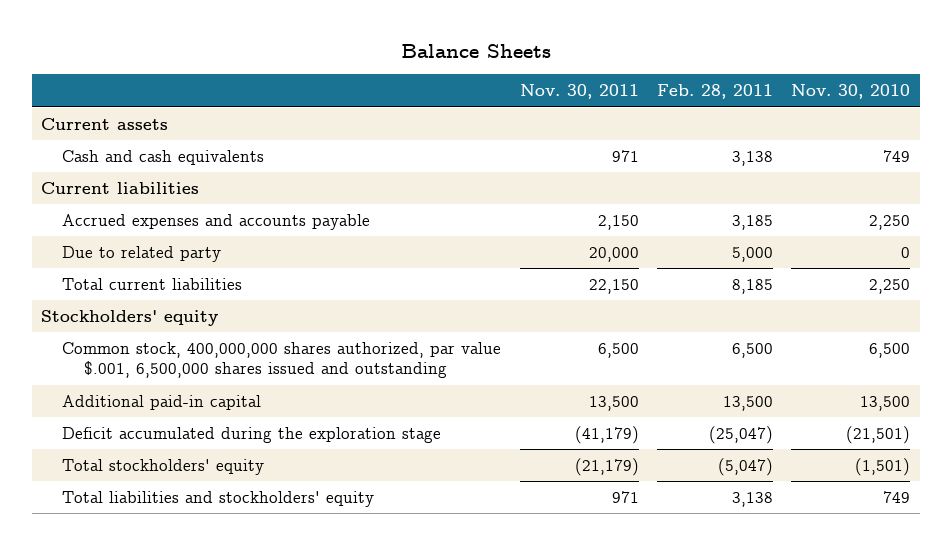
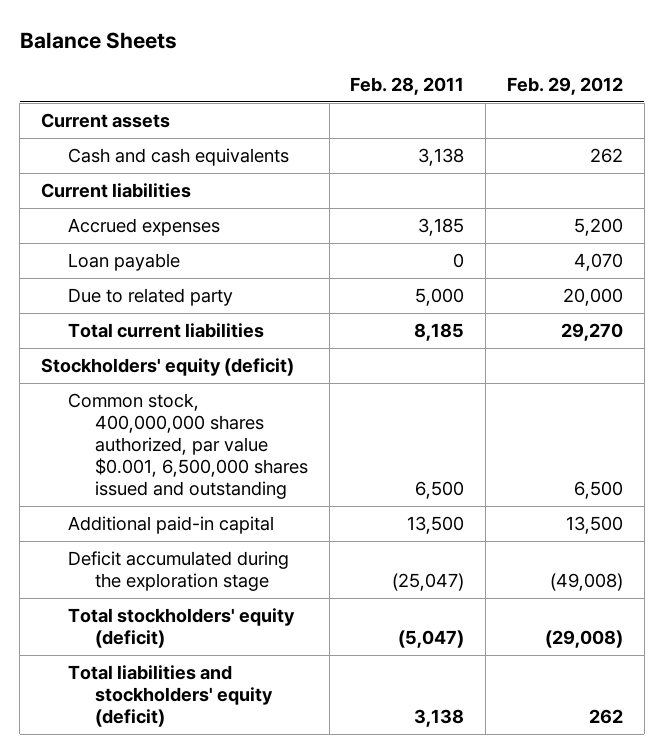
[519,84,639,100] Nov. 30, 2011 -> none
[791,84,911,100] Nov. 30, 2010 -> none
none -> [506,76,623,95] Feb. 29, 2012
[62,213,371,230] Accrued expenses and accounts payable -> [67,217,220,236] Accrued expenses
none -> [67,252,180,271] Loan payable
[40,309,218,326] Stockholders' equity -> [40,357,294,376] Stockholders' equity (deficit)
[62,341,502,379] Common stock, 400,000,000 shares authorized, par value $.001, 6,500,000 shares issued and outstanding -> [67,392,308,500] Common stock, 400,000,000 shares authorized, par value $0.001, 6,500,000 shares issued and outstanding
[62,458,265,475] Total stockholders' equity -> [67,607,295,649] Total stockholders' equity (deficit)
[62,490,375,507] Total liabilities and stockholders' equity -> [67,664,273,728] Total liabilities and stockholders' equity (deficit)

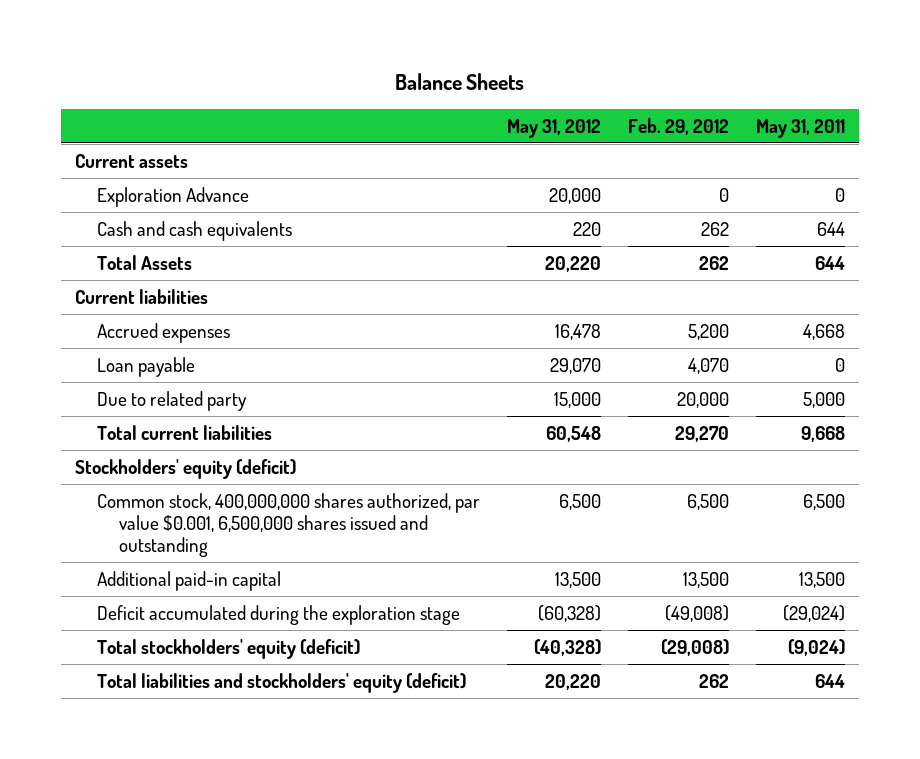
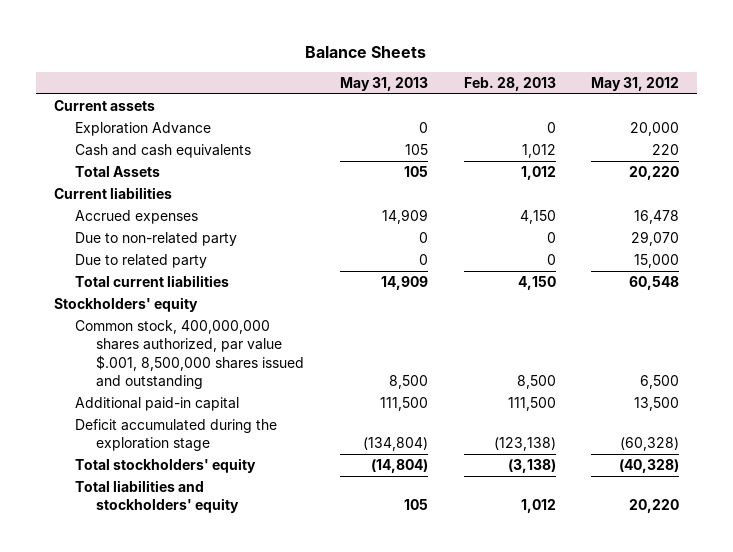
[628,117,730,135] Feb. 29, 2012 -> none
[756,118,846,138] May 31, 2011 -> none
none -> [339,76,428,91] May 31, 2013
none -> [463,76,556,91] Feb. 28, 2013
[96,356,195,377] Loan payable -> [74,232,237,247] Due to non-related party
[74,458,296,479] Stockholders' equity (deficit) -> [53,297,198,313] Stockholders' equity
[96,492,480,557] Common stock, 400,000,000 shares authorized, par value $0.001, 6,500,000 shares issued and outstanding -> [74,320,304,389] Common stock, 400,000,000 shares authorized, par value $.001, 8,500,000 shares issued and outstanding
[96,638,360,659] Total stockholders' equity (deficit) -> [74,458,256,474] Total stockholders' equity
[96,672,466,693] Total liabilities and stockholders' equity (deficit) -> [74,480,239,514] Total liabilities and stockholders' equity

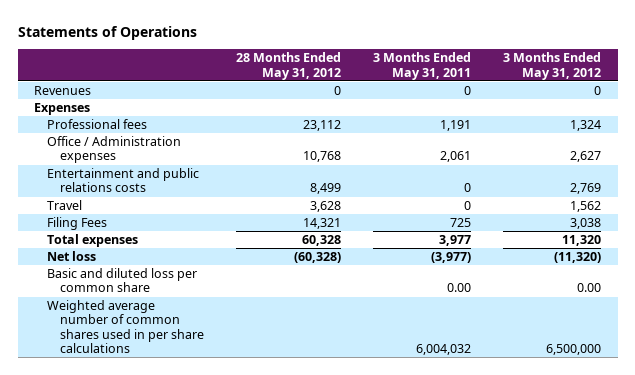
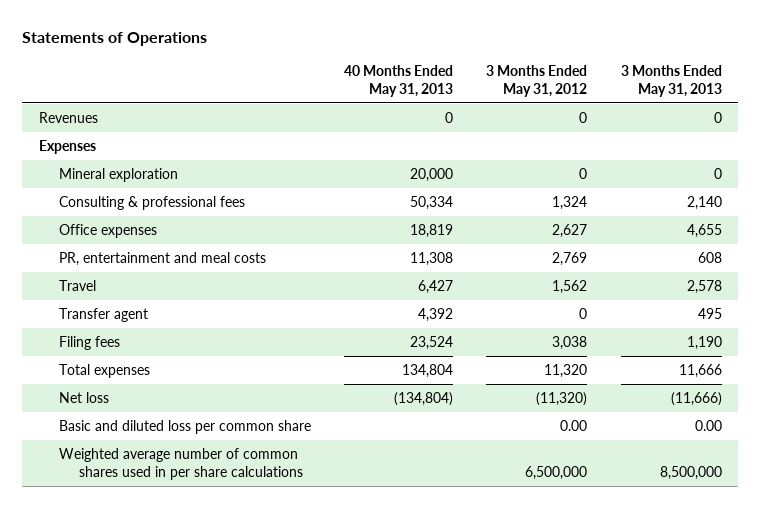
[236,52,342,80] 28 Months Ended May 31, 2012 -> none
[373,52,472,80] 3 Months Ended May 31, 2011 -> none
none -> [344,65,454,97] 40 Months Ended May 31, 2013
none -> [620,65,722,97] 3 Months Ended May 31, 2013
none -> [58,168,178,183] Mineral exploration
[46,119,147,130] Professional fees -> [58,196,245,211] Consulting & professional fees
[46,136,181,164] Office / Administration expenses -> [58,224,157,239] Office expenses
[46,168,199,193] Entertainment and public relations costs -> [58,252,266,267] PR, entertainment and meal costs
none -> [58,308,148,323] Transfer agent
[46,217,107,231] Filing Fees -> [58,336,120,351] Filing fees

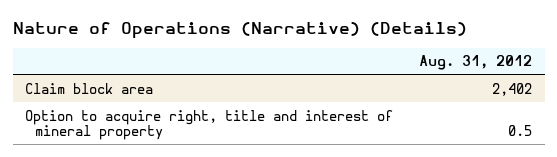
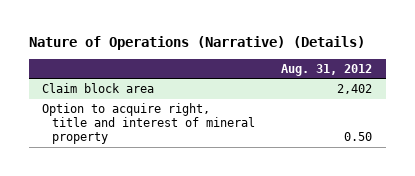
[507,125,532,137] 0.5 -> [344,132,373,142] 0.50

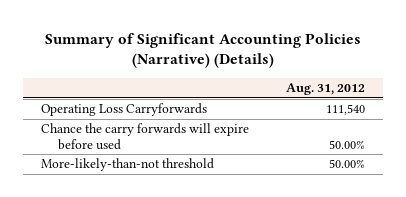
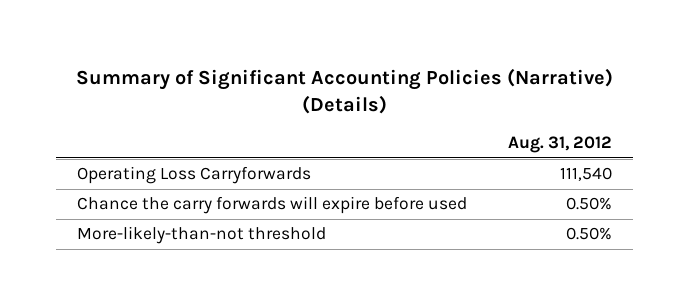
[328,139,365,149] 50.00% -> [566,197,613,211] 0.50%
[328,159,365,169] 50.00% -> [566,227,613,241] 0.50%

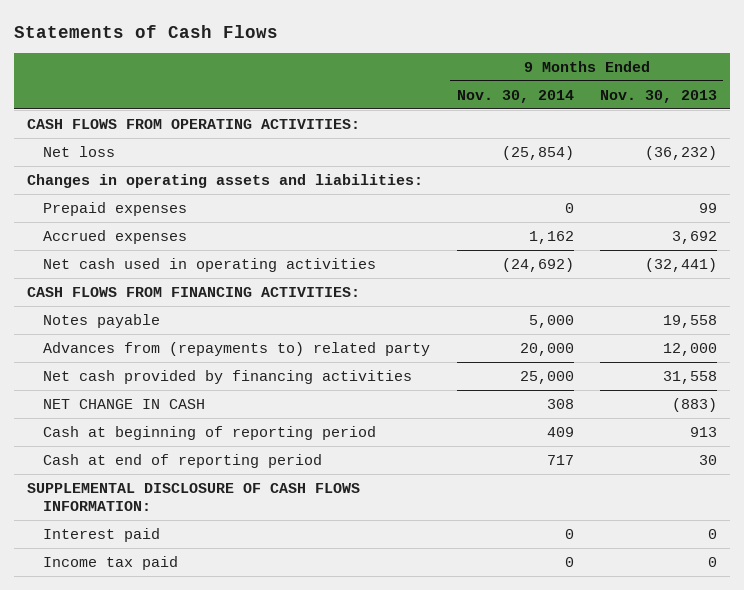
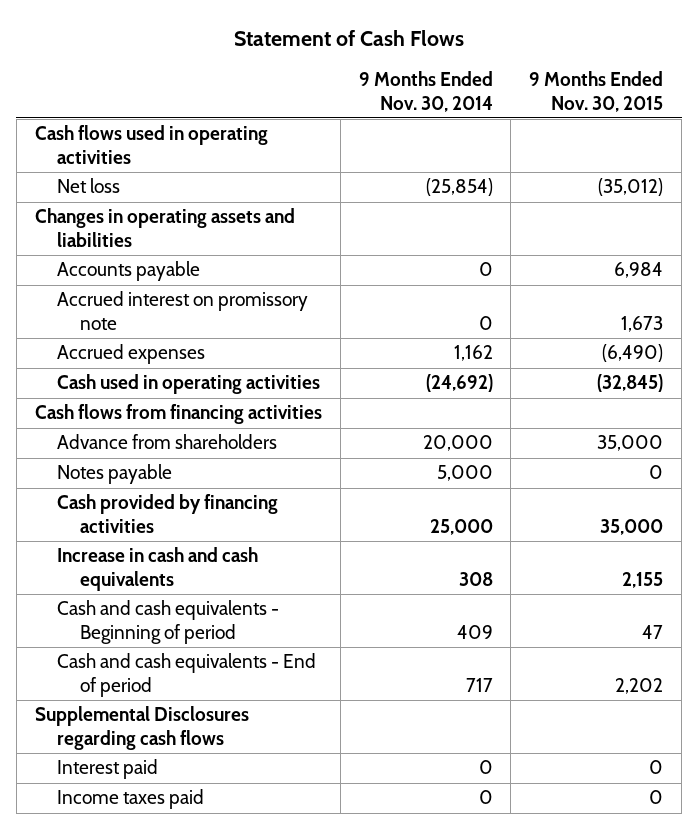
[14,24,279,38] Statements of Cash Flows -> [234,29,465,46] Statement of Cash Flows
[599,89,717,103] Nov. 30, 2013 -> none
none -> [529,71,664,112] 9 Months Ended Nov. 30, 2015
[27,118,361,129] CASH FLOWS FROM OPERATING ACTIVITIES: -> [34,125,268,164] Cash flows used in operating activities
[43,201,188,216] Prepaid expenses -> none
[27,173,424,188] Changes in operating assets and liabilities: -> [34,208,295,247] Changes in operating assets and liabilities
none -> [57,261,201,282] Accounts payable
none -> [57,291,309,330] Accrued interest on promissory note
[43,257,377,272] Net cash used in operating activities -> [57,374,321,395] Cash used in operating activities
[27,286,361,297] CASH FLOWS FROM FINANCING ACTIVITIES: -> [34,404,322,425] Cash flows from financing activities
none -> [57,434,278,450] Advance from shareholders
[43,341,431,356] Advances from (repayments to) related party -> none
[43,369,413,384] Net cash provided by financing activities -> [57,494,279,533] Cash provided by financing activities
[43,398,206,409] NET CHANGE IN CASH -> [57,547,259,591] Increase in cash and cash equivalents
[43,425,377,440] Cash at beginning of reporting period -> [57,600,280,644] Cash and cash equivalents - Beginning of period
[43,453,323,468] Cash at end of reporting period -> [57,653,317,697] Cash and cash equivalents - End of period
[27,482,361,512] SUPPLEMENTAL DISCLOSURE OF CASH FLOWS INFORMATION: -> [34,706,249,750] Supplemental Disclosures regarding cash flows
[43,555,179,570] Income tax paid -> [57,789,205,810] Income taxes paid

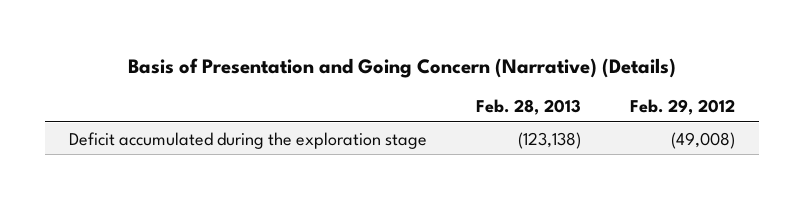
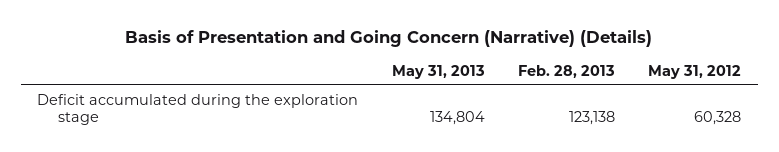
[629,99,735,116] Feb. 29, 2012 -> none
none -> [391,64,485,79] May 31, 2013
none -> [648,64,742,79] May 31, 2012
[518,131,582,149] (123,138) -> [569,111,616,126] 123,138

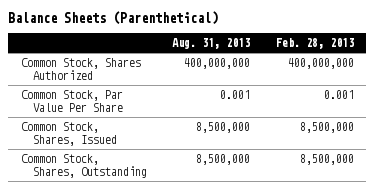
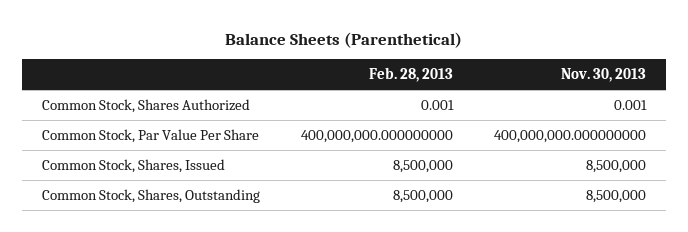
[172,37,251,49] Aug. 31, 2013 -> none
none -> [560,68,646,83] Nov. 30, 2013
[287,58,354,70] 400,000,000 -> [421,99,455,110] 0.001
[323,90,354,100] 0.001 -> [301,129,454,143] 400,000,000.000000000

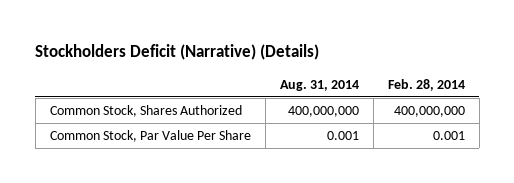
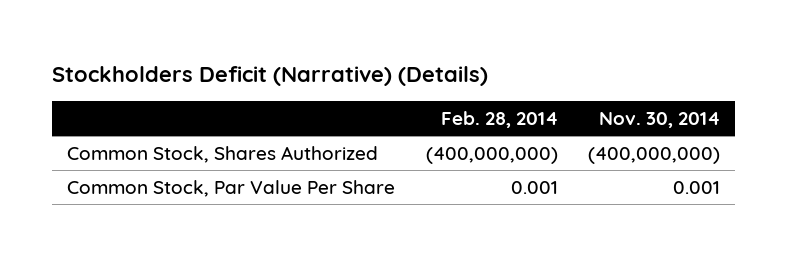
[279,79,359,91] Aug. 31, 2014 -> none
none -> [599,111,721,128] Nov. 30, 2014
[393,106,465,118] 400,000,000 -> [425,146,558,164] (400,000,000)

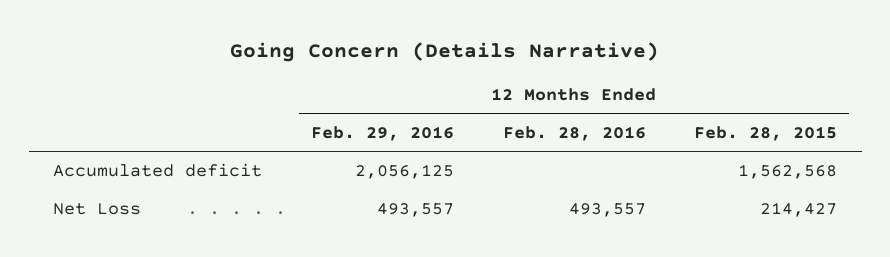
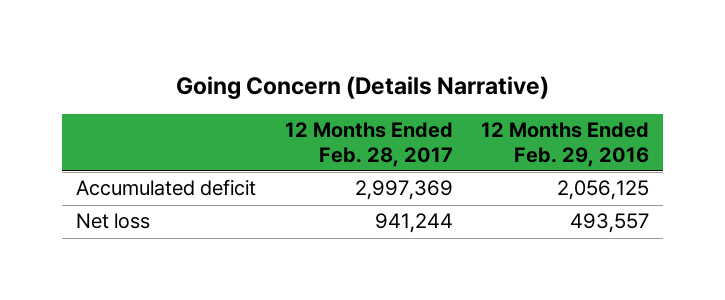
[502,125,646,141] Feb. 28, 2016 -> none
[694,125,838,141] Feb. 28, 2015 -> none
none -> [284,122,453,167] 12 Months Ended Feb. 28, 2017
[53,203,142,216] Net Loss -> [76,213,151,230] Net loss

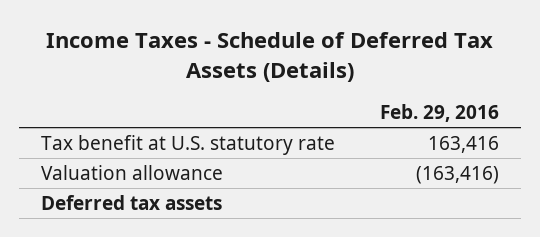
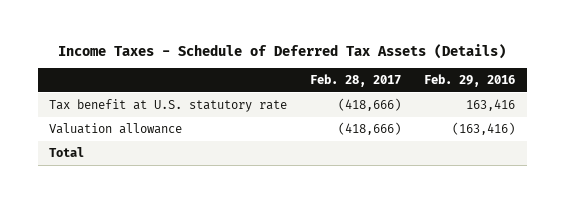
none -> [310,73,402,87] Feb. 28, 2017
[41,194,223,210] Deferred tax assets -> [49,147,85,158] Total

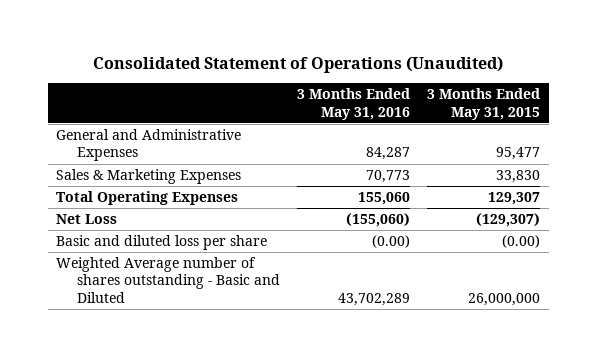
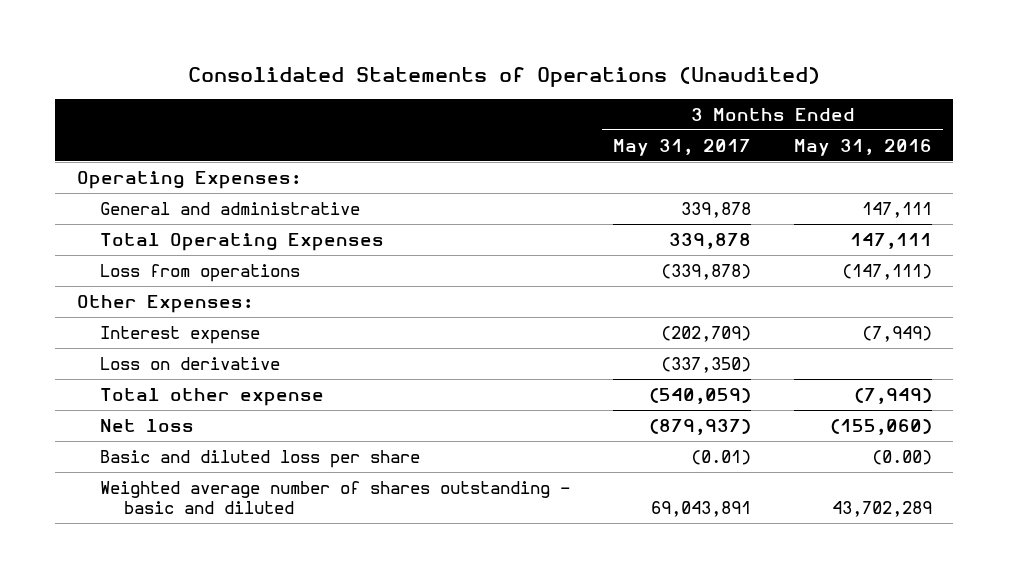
[93,56,504,74] Consolidated Statement of Operations (Unaudited) -> [188,66,821,87] Consolidated Statements of Operations (Unaudited)
[427,88,541,120] 3 Months Ended May 31, 2015 -> none
none -> [613,138,752,156] May 31, 2017
[56,169,242,185] Sales & Marketing Expenses -> none
none -> [76,170,301,189] Operating Expenses:
[56,129,242,162] General and Administrative Expenses -> [100,201,361,215] General and administrative
[365,147,410,161] 84,287 -> [862,201,933,218] 147,111
[357,192,410,206] 155,060 -> [850,232,933,249] 147,111
none -> [100,263,301,282] Loss from operations
none -> [76,294,253,313] Other Expenses:
none -> [100,325,261,344] Interest expense
none -> [100,356,281,370] Loss on derivative
none -> [100,387,325,406] Total other expense
[56,214,118,225] Net Loss -> [100,418,195,432] Net loss
[56,257,280,303] Weighted Average number of shares outstanding - Basic and Diluted -> [100,480,571,515] Weighted average number of shares outstanding - basic and diluted

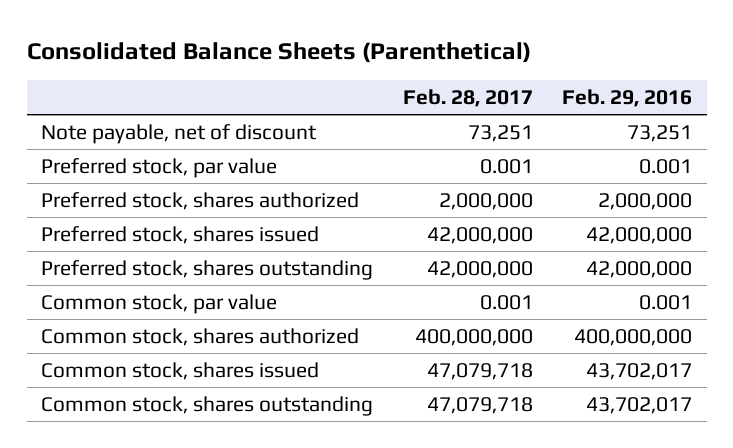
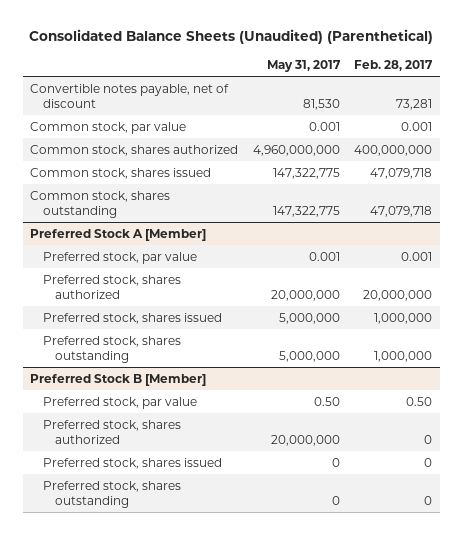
[26,42,531,64] Consolidated Balance Sheets (Parenthetical) -> [29,29,434,45] Consolidated Balance Sheets (Unaudited) (Parenthetical)
[561,89,692,108] Feb. 29, 2016 -> none
none -> [266,59,341,72] May 31, 2017
[41,157,278,178] Preferred stock, par value -> none
[41,191,360,210] Preferred stock, shares authorized -> none
[41,225,320,244] Preferred stock, shares issued -> none
[41,259,374,280] Preferred stock, shares outstanding -> none
[41,123,318,144] Note payable, net of discount -> [30,83,230,108] Convertible notes payable, net of discount
[467,124,533,142] 73,251 -> [396,98,433,110] 73,281
none -> [30,228,207,241] Preferred Stock A [Member]
none -> [42,251,197,264] Preferred stock, par value
none -> [42,274,181,299] Preferred stock, shares authorized
none -> [42,312,222,324] Preferred stock, shares issued
none -> [42,335,181,363] Preferred stock, shares outstanding
none -> [30,373,207,386] Preferred Stock B [Member]
none -> [42,396,197,409] Preferred stock, par value
none -> [42,419,181,444] Preferred stock, shares authorized
none -> [42,457,222,469] Preferred stock, shares issued
none -> [42,480,181,508] Preferred stock, shares outstanding

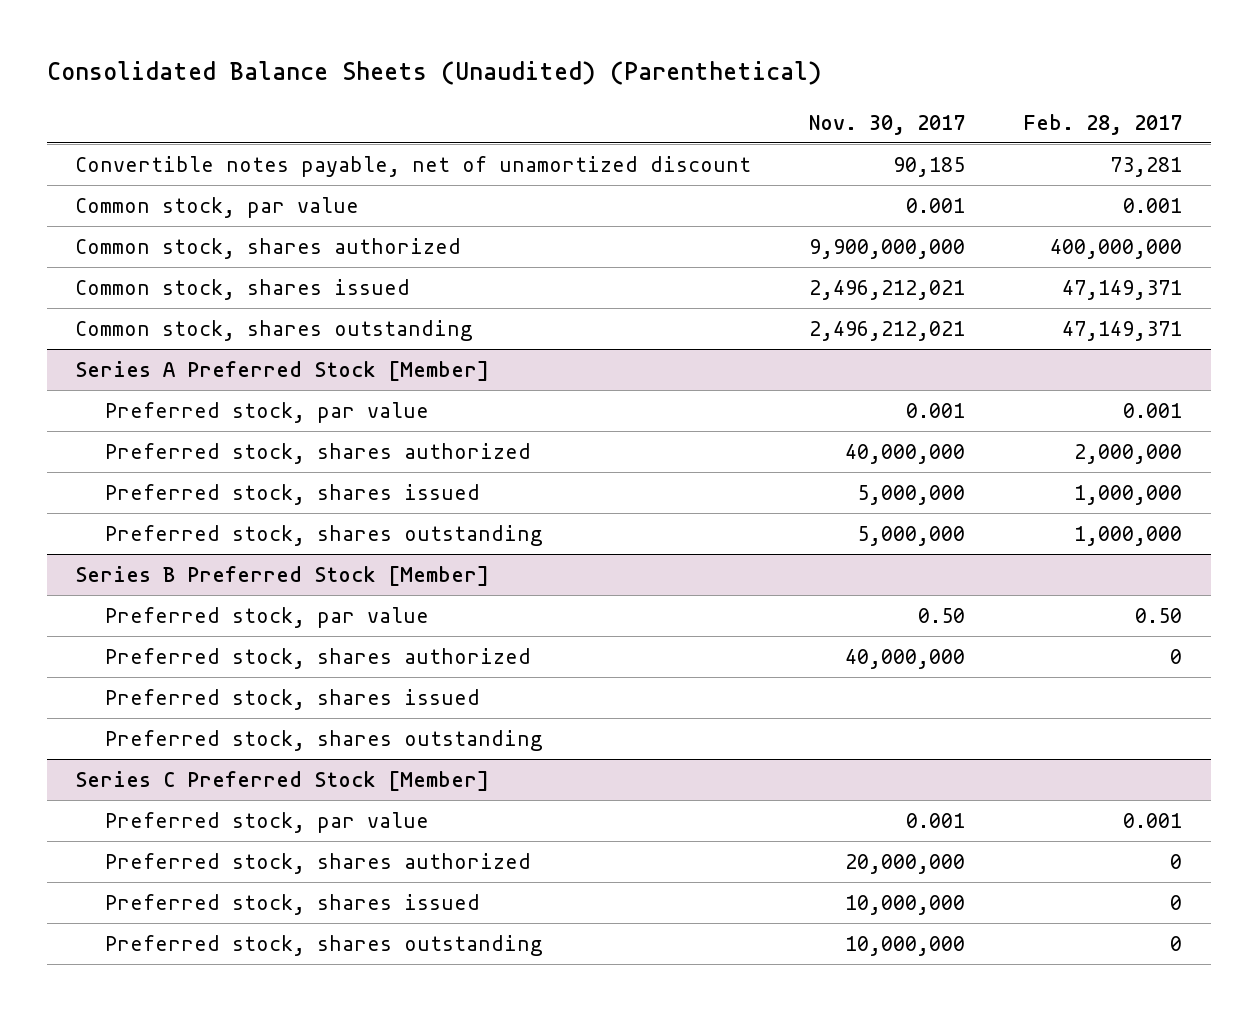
[266,59,341,72] May 31, 2017 -> none
none -> [809,114,966,135] Nov. 30, 2017
[30,83,230,108] Convertible notes payable, net of discount -> [75,155,752,177] Convertible notes payable, net of unamortized discount
[370,167,433,179] 47,079,718 -> [1062,279,1183,300] 47,149,371
[370,205,433,217] 47,079,718 -> [1062,320,1183,341] 47,149,371
[30,228,207,241] Preferred Stock A [Member] -> [75,360,490,381] Series A Preferred Stock [Member]
[363,289,433,301] 20,000,000 -> [1074,443,1183,464] 2,000,000
[30,373,207,386] Preferred Stock B [Member] -> [75,565,490,586] Series B Preferred Stock [Member]
none -> [104,688,480,710] Preferred stock, shares issued
none -> [104,729,543,751] Preferred stock, shares outstanding
none -> [75,770,490,791] Series C Preferred Stock [Member]
none -> [104,811,429,833] Preferred stock, par value
none -> [104,852,531,874] Preferred stock, shares authorized

